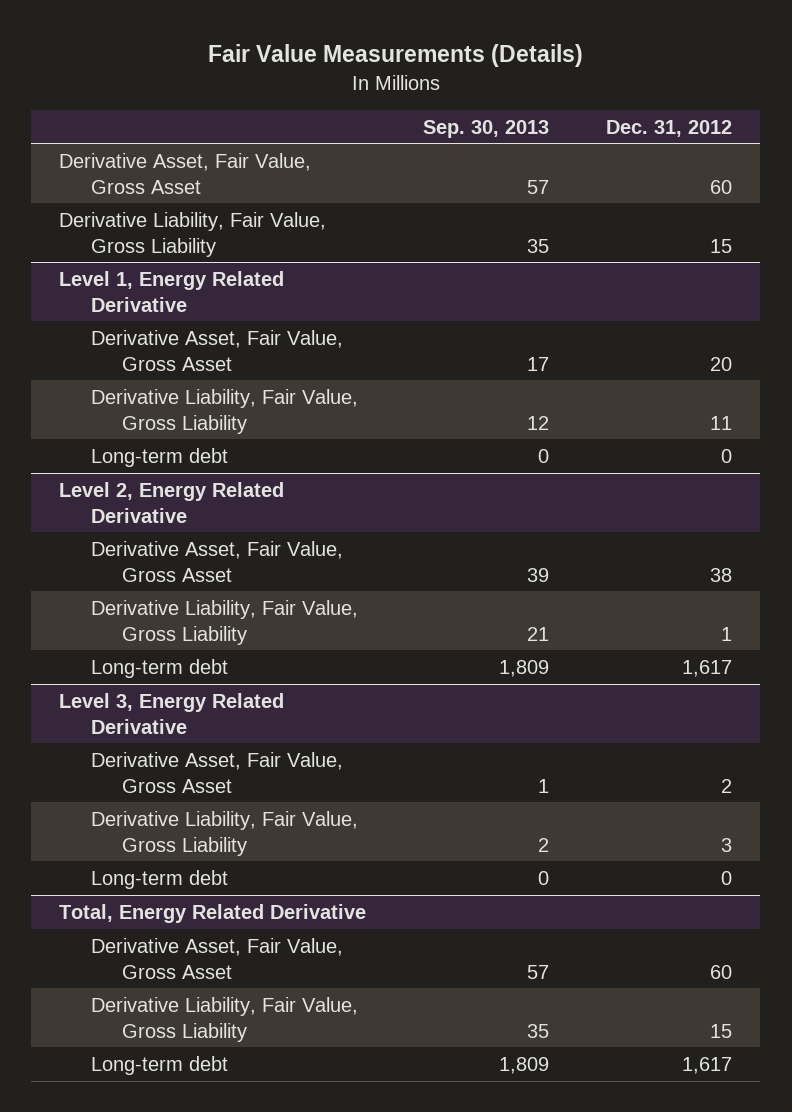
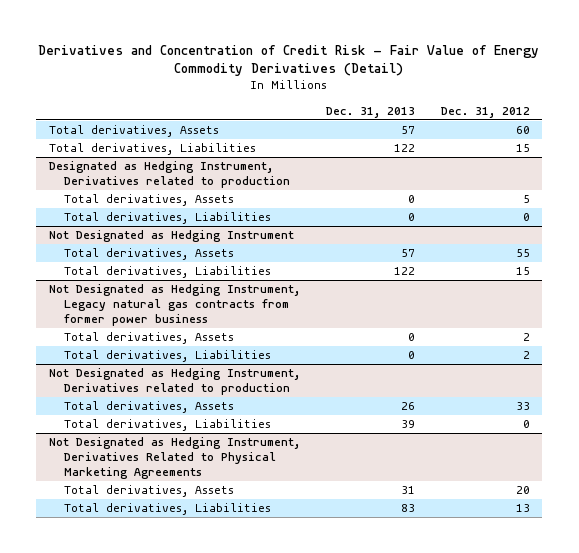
[207,44,583,68] Fair Value Measurements (Details) -> [38,44,540,77] Derivatives and Concentration of Credit Risk - Fair Value of Energy Commodity Derivatives (Detail)
[423,119,550,138] Sep. 30, 2013 -> none
none -> [325,106,415,118] Dec. 31, 2013
[59,270,285,312] Level 1, Energy Related Derivative -> none
[90,329,343,371] Derivative Asset, Fair Value, Gross Asset -> none
[90,388,358,434] Derivative Liability, Fair Value, Gross Liability -> none
[90,447,228,467] Long-term debt -> none
[59,481,285,523] Level 2, Energy Related Derivative -> none
[90,540,343,582] Derivative Asset, Fair Value, Gross Asset -> none
[90,599,358,645] Derivative Liability, Fair Value, Gross Liability -> none
[90,658,228,678] Long-term debt -> none
[59,692,285,734] Level 3, Energy Related Derivative -> none
[90,810,358,856] Derivative Liability, Fair Value, Gross Liability -> none
[90,869,228,889] Long-term debt -> none
[59,903,367,923] Total, Energy Related Derivative -> none
[90,937,343,979] Derivative Asset, Fair Value, Gross Asset -> none
[90,996,358,1042] Derivative Liability, Fair Value, Gross Liability -> none
[90,1055,228,1075] Long-term debt -> none
[59,152,312,194] Derivative Asset, Fair Value, Gross Asset -> [49,125,220,138] Total derivatives, Assets
[59,211,327,257] Derivative Liability, Fair Value, Gross Liability -> [49,143,257,156] Total derivatives, Liabilities
none -> [49,161,290,189] Designated as Hedging Instrument, Derivatives related to production
none -> [63,194,234,207] Total derivatives, Assets
none -> [63,212,271,225] Total derivatives, Liabilities
none -> [49,230,295,243] Not Designated as Hedging Instrument
none -> [63,248,234,261] Total derivatives, Assets
none -> [63,266,271,279] Total derivatives, Liabilities
none -> [49,284,301,327] Not Designated as Hedging Instrument, Legacy natural gas contracts from former power business
[90,751,343,793] Derivative Asset, Fair Value, Gross Asset -> [63,332,234,345] Total derivatives, Assets
none -> [63,350,271,363] Total derivatives, Liabilities
none -> [49,368,301,396] Not Designated as Hedging Instrument, Derivatives related to production
none -> [63,401,234,414] Total derivatives, Assets
none -> [63,419,271,432] Total derivatives, Liabilities
none -> [49,437,301,480] Not Designated as Hedging Instrument, Derivatives Related to Physical Marketing Agreements
none -> [63,485,234,498] Total derivatives, Assets
none -> [63,503,271,516] Total derivatives, Liabilities

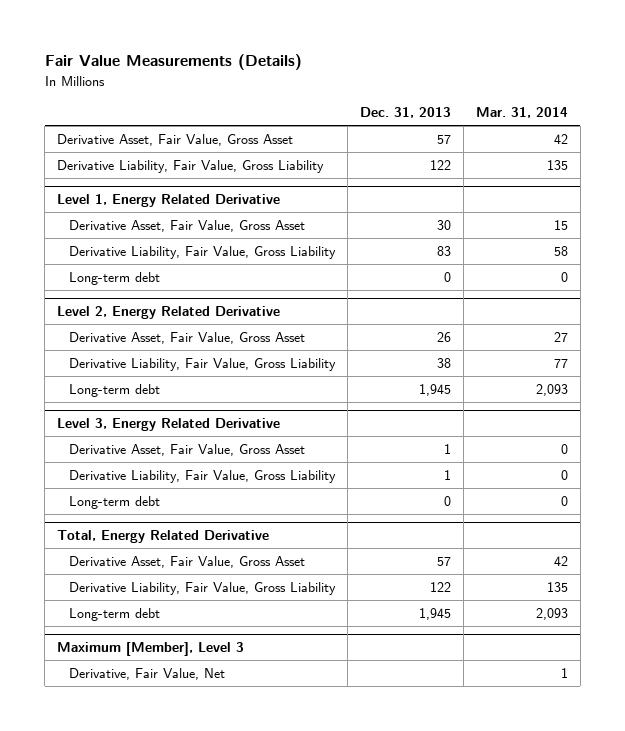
[38,44,540,77] Derivatives and Concentration of Credit Risk - Fair Value of Energy Commodity Derivatives (Detail) -> [44,54,302,71] Fair Value Measurements (Details)
[440,106,530,118] Dec. 31, 2012 -> none
none -> [475,107,568,119] Mar. 31, 2014
[49,161,290,189] Designated as Hedging Instrument, Derivatives related to production -> none
[63,194,234,207] Total derivatives, Assets -> none
[63,212,271,225] Total derivatives, Liabilities -> none
[49,230,295,243] Not Designated as Hedging Instrument -> none
[63,248,234,261] Total derivatives, Assets -> none
[49,284,301,327] Not Designated as Hedging Instrument, Legacy natural gas contracts from former power business -> none
[63,332,234,345] Total derivatives, Assets -> none
[63,350,271,363] Total derivatives, Liabilities -> none
[49,368,301,396] Not Designated as Hedging Instrument, Derivatives related to production -> none
[63,401,234,414] Total derivatives, Assets -> none
[63,419,271,432] Total derivatives, Liabilities -> none
[49,437,301,480] Not Designated as Hedging Instrument, Derivatives Related to Physical Marketing Agreements -> none
[63,485,234,498] Total derivatives, Assets -> none
[63,503,271,516] Total derivatives, Liabilities -> none
[49,125,220,138] Total derivatives, Assets -> [57,133,294,146] Derivative Asset, Fair Value, Gross Asset
[49,143,257,156] Total derivatives, Liabilities -> [57,159,325,173] Derivative Liability, Fair Value, Gross Liability
none -> [57,194,281,208] Level 1, Energy Related Derivative
none -> [68,219,305,232] Derivative Asset, Fair Value, Gross Asset
none -> [68,245,336,259] Derivative Liability, Fair Value, Gross Liability
none -> [68,271,160,285] Long-term debt
none -> [57,306,281,320] Level 2, Energy Related Derivative
none -> [68,331,305,344] Derivative Asset, Fair Value, Gross Asset
none -> [68,357,336,371] Derivative Liability, Fair Value, Gross Liability
none -> [68,383,160,397] Long-term debt
none -> [57,418,281,432] Level 3, Energy Related Derivative
none -> [68,443,305,456] Derivative Asset, Fair Value, Gross Asset
none -> [68,469,336,483] Derivative Liability, Fair Value, Gross Liability
none -> [68,495,160,509] Long-term debt
none -> [57,530,270,544] Total, Energy Related Derivative
none -> [68,555,305,568] Derivative Asset, Fair Value, Gross Asset
[63,266,271,279] Total derivatives, Liabilities -> [68,581,336,595] Derivative Liability, Fair Value, Gross Liability
none -> [68,607,160,621] Long-term debt
none -> [57,642,245,657] Maximum [Member], Level 3
none -> [68,667,225,680] Derivative, Fair Value, Net

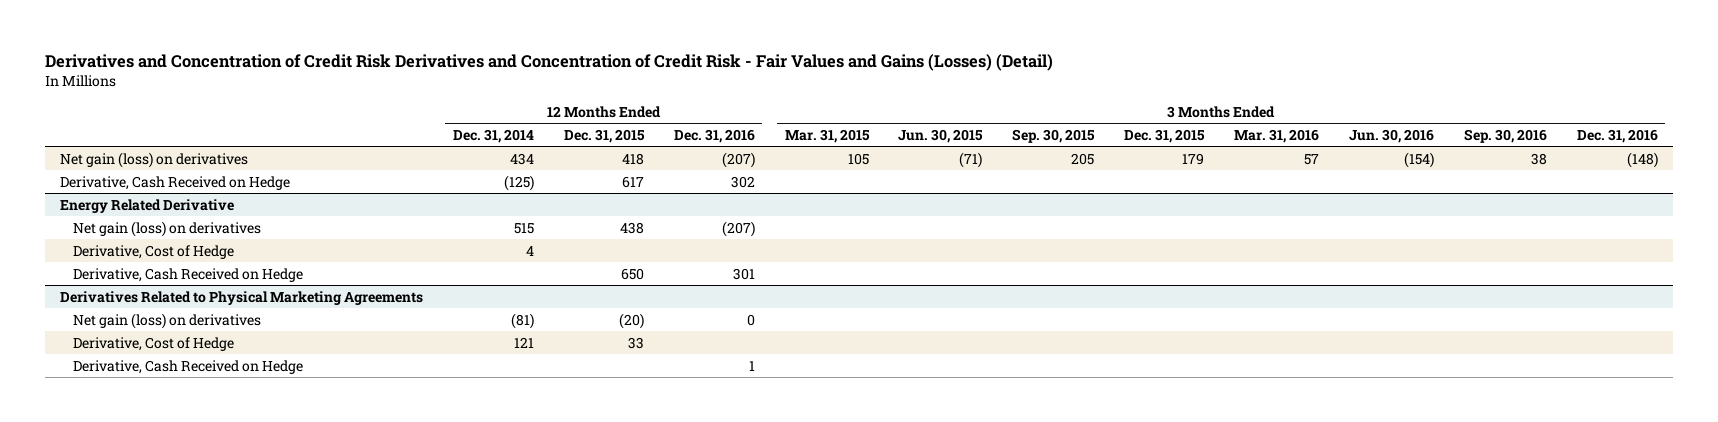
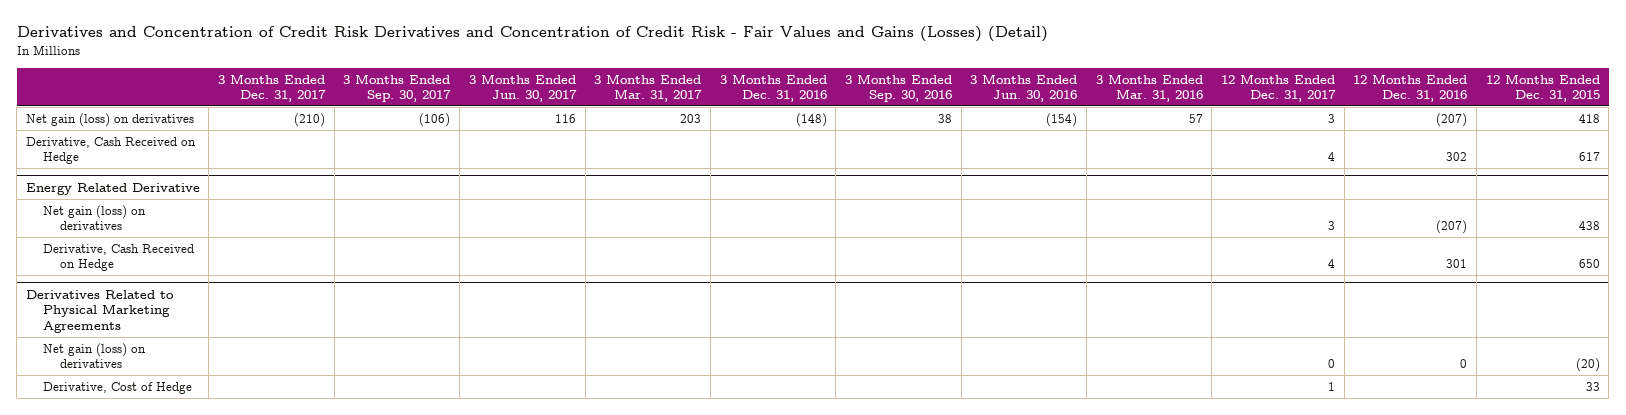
[452,128,534,143] Dec. 31, 2014 -> none
[784,128,870,143] Mar. 31, 2015 -> none
[898,128,984,143] Jun. 30, 2015 -> none
[1012,128,1096,143] Sep. 30, 2015 -> none
[1124,128,1206,143] Dec. 31, 2015 -> none
none -> [218,73,327,103] 3 Months Ended Dec. 31, 2017
none -> [343,73,452,103] 3 Months Ended Sep. 30, 2017
none -> [468,73,577,103] 3 Months Ended Jun. 30, 2017
none -> [594,73,703,103] 3 Months Ended Mar. 31, 2017
none -> [1221,73,1337,103] 12 Months Ended Dec. 31, 2017
[73,244,235,259] Derivative, Cost of Hedge -> none
[73,359,304,374] Derivative, Cash Received on Hedge -> none

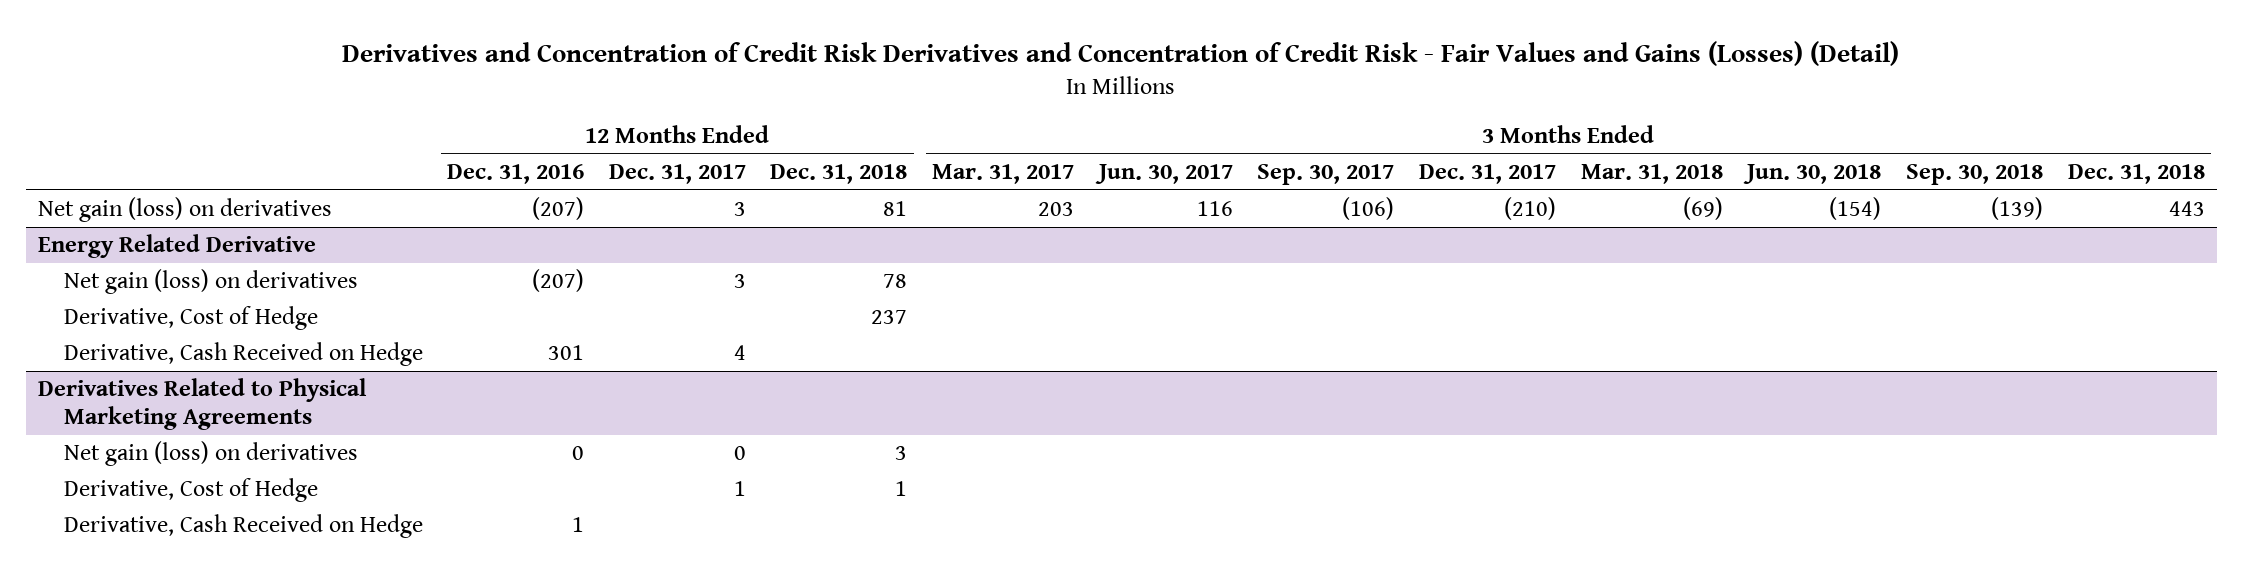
[719,73,827,103] 3 Months Ended Dec. 31, 2016 -> none
[844,73,952,103] 3 Months Ended Sep. 30, 2016 -> none
[970,73,1078,103] 3 Months Ended Jun. 30, 2016 -> none
[1095,73,1203,103] 3 Months Ended Mar. 31, 2016 -> none
[1485,73,1600,103] 12 Months Ended Dec. 31, 2015 -> none
none -> [770,163,908,184] Dec. 31, 2018
none -> [1580,163,1723,184] Mar. 31, 2018
none -> [1743,163,1882,184] Jun. 30, 2018
none -> [1905,163,2043,185] Sep. 30, 2018
none -> [2067,163,2205,184] Dec. 31, 2018
[25,136,196,165] Derivative, Cash Received on Hedge -> none
none -> [63,306,318,331] Derivative, Cost of Hedge
none -> [63,514,423,539] Derivative, Cash Received on Hedge

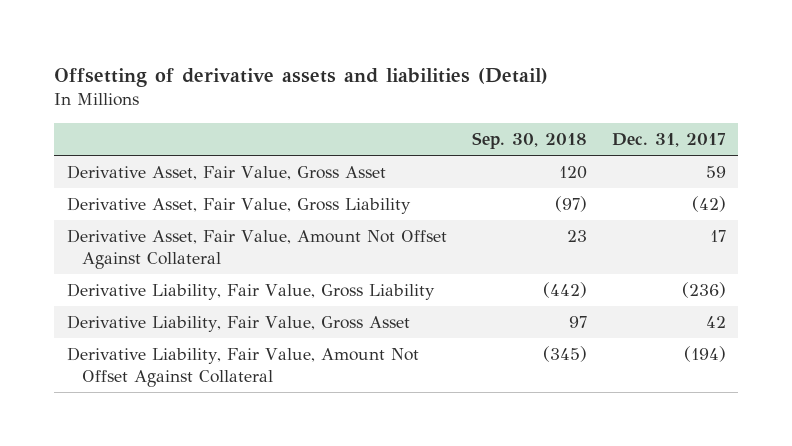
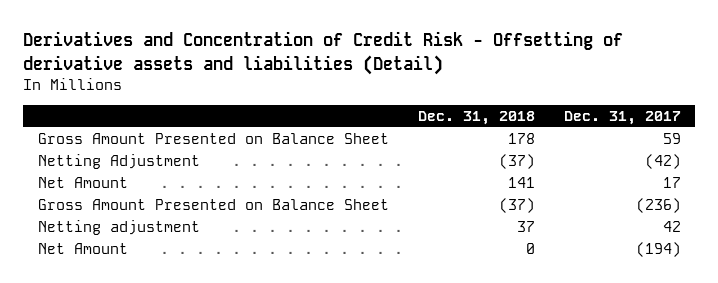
[54,67,549,87] Offsetting of derivative assets and liabilities (Detail) -> [23,31,624,75] Derivatives and Concentration of Credit Risk - Offsetting of derivative assets and liabilities (Detail)
[471,132,587,150] Sep. 30, 2018 -> none
none -> [417,111,535,126] Dec. 31, 2018
[66,165,386,181] Derivative Asset, Fair Value, Gross Asset -> [37,133,389,145] Gross Amount Presented on Balance Sheet
[66,197,411,215] Derivative Asset, Fair Value, Gross Liability -> [37,154,200,170] Netting Adjustment
[66,229,447,269] Derivative Asset, Fair Value, Amount Not Offset Against Collateral -> [37,177,128,189] Net Amount
[66,283,435,301] Derivative Liability, Fair Value, Gross Liability -> [37,199,389,211] Gross Amount Presented on Balance Sheet
[66,315,410,333] Derivative Liability, Fair Value, Gross Asset -> [37,220,200,236] Netting adjustment
[66,347,419,387] Derivative Liability, Fair Value, Amount Not Offset Against Collateral -> [37,243,128,255] Net Amount

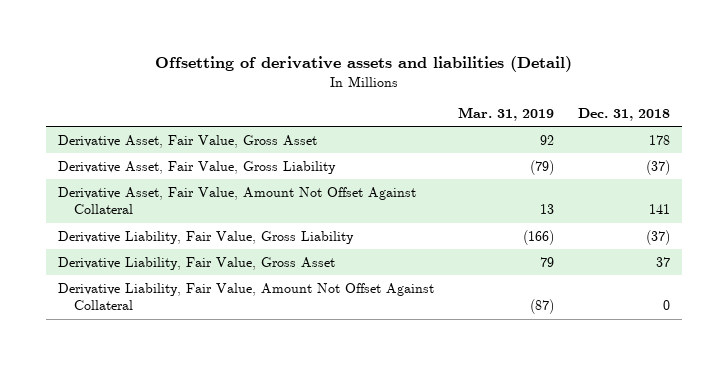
[23,31,624,75] Derivatives and Concentration of Credit Risk - Offsetting of derivative assets and liabilities (Detail) -> [155,55,573,72] Offsetting of derivative assets and liabilities (Detail)
[563,111,681,126] Dec. 31, 2017 -> none
none -> [458,107,555,122] Mar. 31, 2019
[37,133,389,145] Gross Amount Presented on Balance Sheet -> [58,134,318,148] Derivative Asset, Fair Value, Gross Asset
[37,154,200,170] Netting Adjustment -> [58,160,337,174] Derivative Asset, Fair Value, Gross Liability
[37,177,128,189] Net Amount -> [58,186,417,215] Derivative Asset, Fair Value, Amount Not Offset Against Collateral
[37,199,389,211] Gross Amount Presented on Balance Sheet -> [58,230,355,244] Derivative Liability, Fair Value, Gross Liability
[37,220,200,236] Netting adjustment -> [58,256,336,270] Derivative Liability, Fair Value, Gross Asset
[37,243,128,255] Net Amount -> [58,282,435,311] Derivative Liability, Fair Value, Amount Not Offset Against Collateral

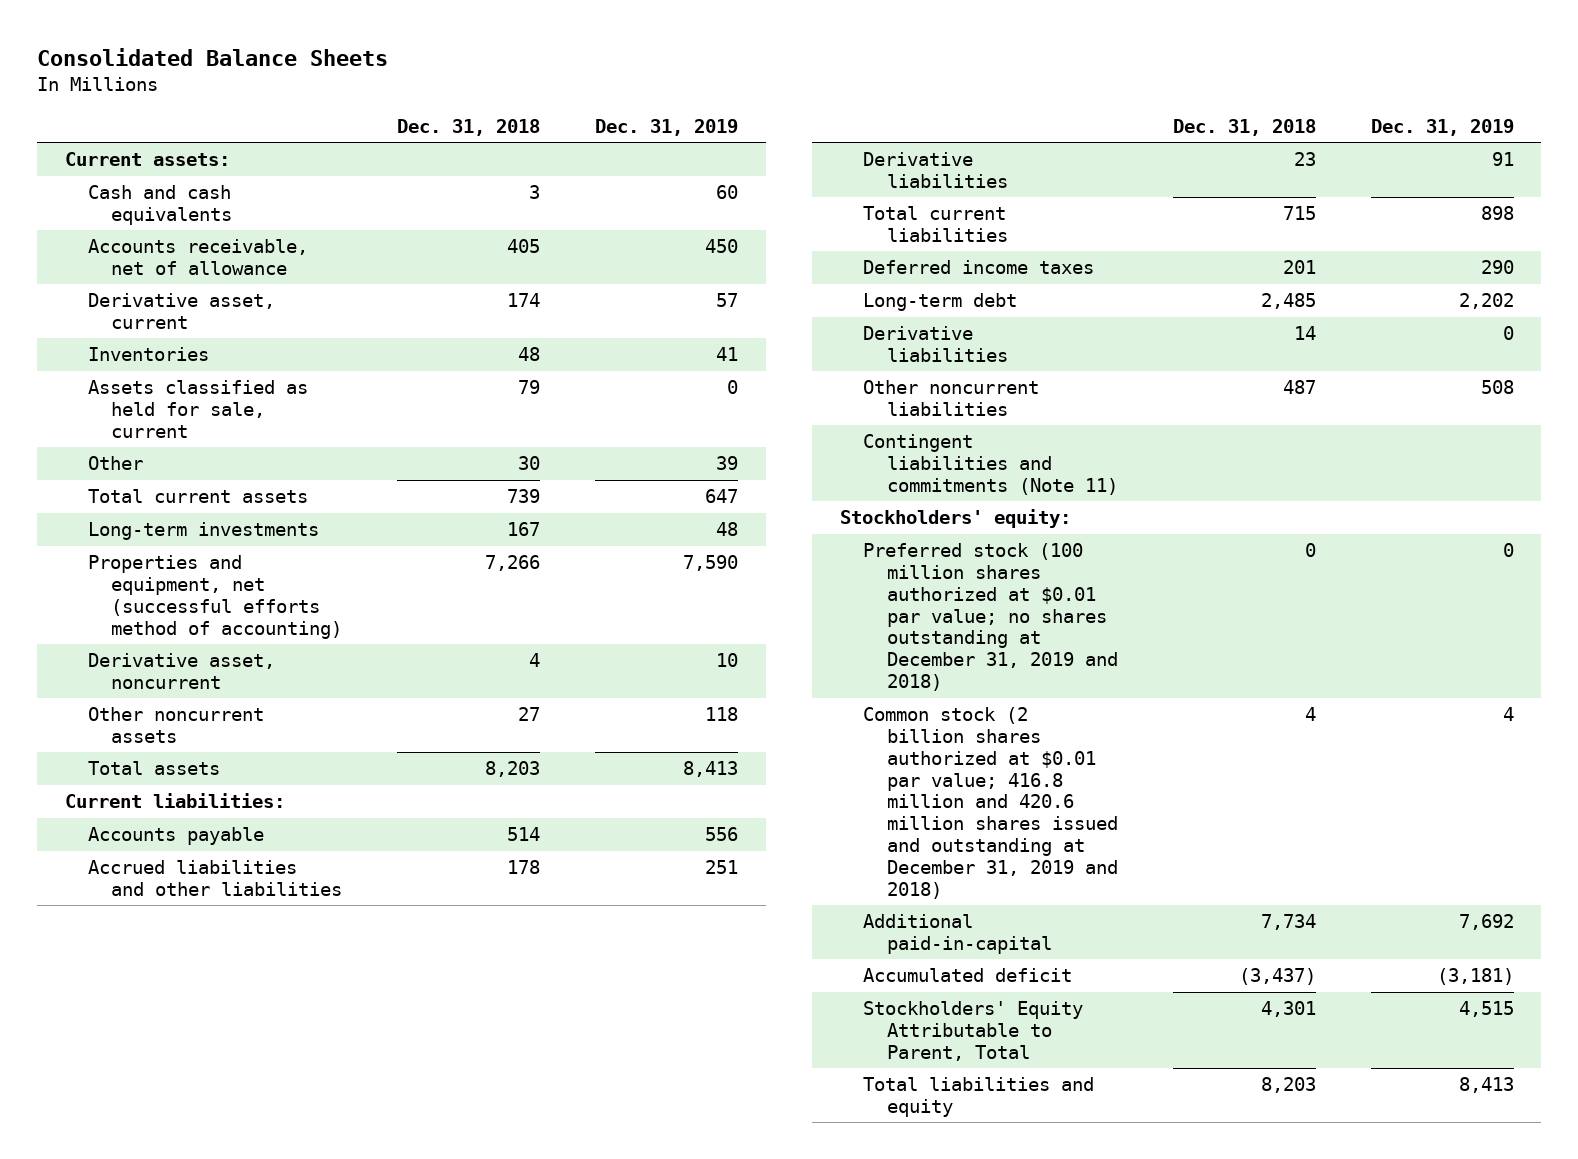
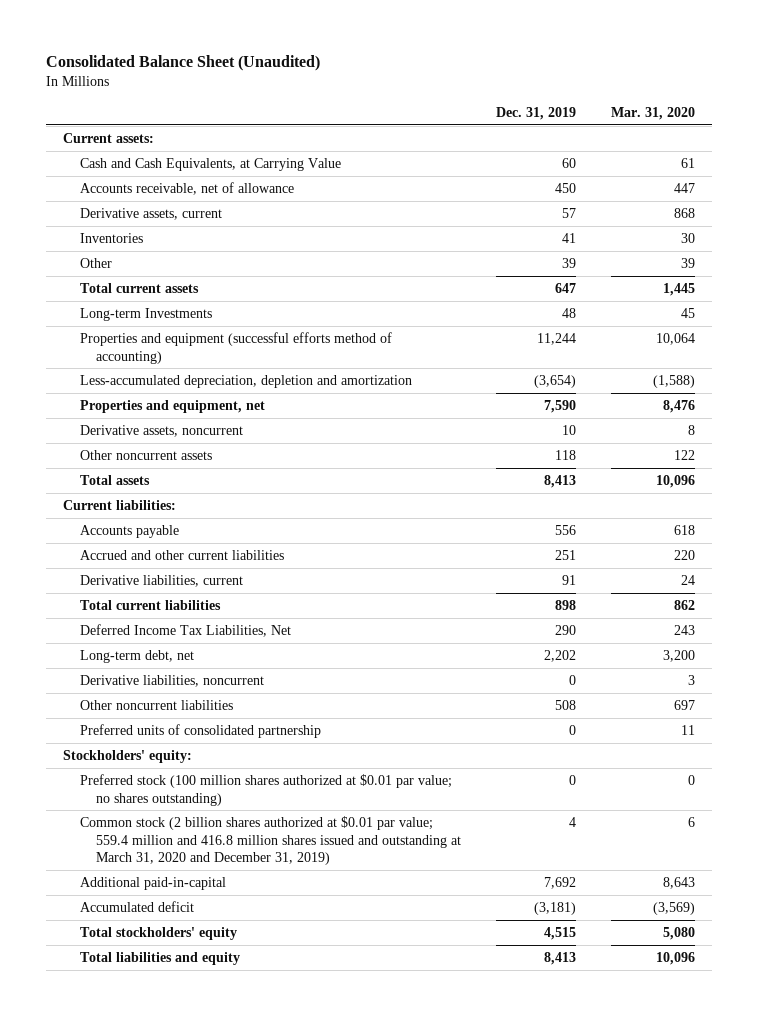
[37,48,389,67] Consolidated Balance Sheets -> [45,55,320,72] Consolidated Balance Sheet (Unaudited)
[397,118,541,136] Dec. 31, 2018 -> none
none -> [610,107,695,121] Mar. 31, 2020
[87,185,233,225] Cash and cash equivalents -> [79,157,341,171] Cash and Cash Equivalents, at Carrying Value
[87,293,275,329] Derivative asset, current -> [79,207,222,220] Derivative assets, current
[87,380,308,438] Assets classified as held for sale, current -> none
[87,522,319,541] Long-term investments -> [79,307,212,321] Long-term Investments
none -> [79,331,392,364] Properties and equipment (successful efforts method of accounting)
none -> [79,374,412,388] Less-accumulated depreciation, depletion and amortization
[87,555,343,639] Properties and equipment, net (successful efforts method of accounting) -> [79,399,265,413] Properties and equipment, net
[87,653,275,689] Derivative asset, noncurrent -> [79,424,243,437] Derivative assets, noncurrent
[87,860,343,896] Accrued liabilities and other liabilities -> [79,549,284,560] Accrued and other current liabilities
[863,152,1008,188] Derivative liabilities -> [79,574,243,587] Derivative liabilities, current
[863,260,1095,275] Deferred income taxes -> [79,623,291,637] Deferred Income Tax Liabilities, Net
[863,293,1018,312] Long-term debt -> [79,649,194,663] Long-term debt, net
[863,326,1008,362] Derivative liabilities -> [79,674,264,687] Derivative liabilities, noncurrent
[863,434,1118,495] Contingent liabilities and commitments (Note 11) -> none
none -> [79,723,321,738] Preferred units of consolidated partnership
[863,543,1118,692] Preferred stock (100 million shares authorized at $0.01 par value; no shares outstanding at December 31, 2019 and 2018) -> [79,773,452,806] Preferred stock (100 million shares authorized at $0.01 par value; no shares outstanding)
[863,707,1118,899] Common stock (2 billion shares authorized at $0.01 par value; 416.8 million and 420.6 million shares issued and outstanding at December 31, 2019 and 2018) -> [79,815,461,866] Common stock (2 billion shares authorized at $0.01 par value; 559.4 million and 416.8 million shares issued and outstanding at March 31, 2020 and December 31, 2019)
[863,1001,1084,1061] Stockholders' Equity Attributable to Parent, Total -> [79,926,237,940] Total stockholders' equity

